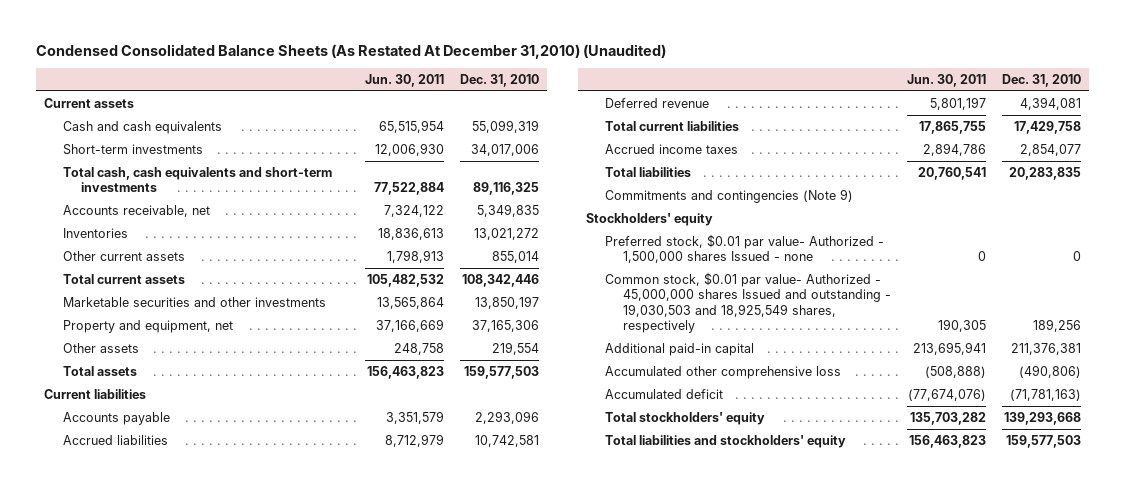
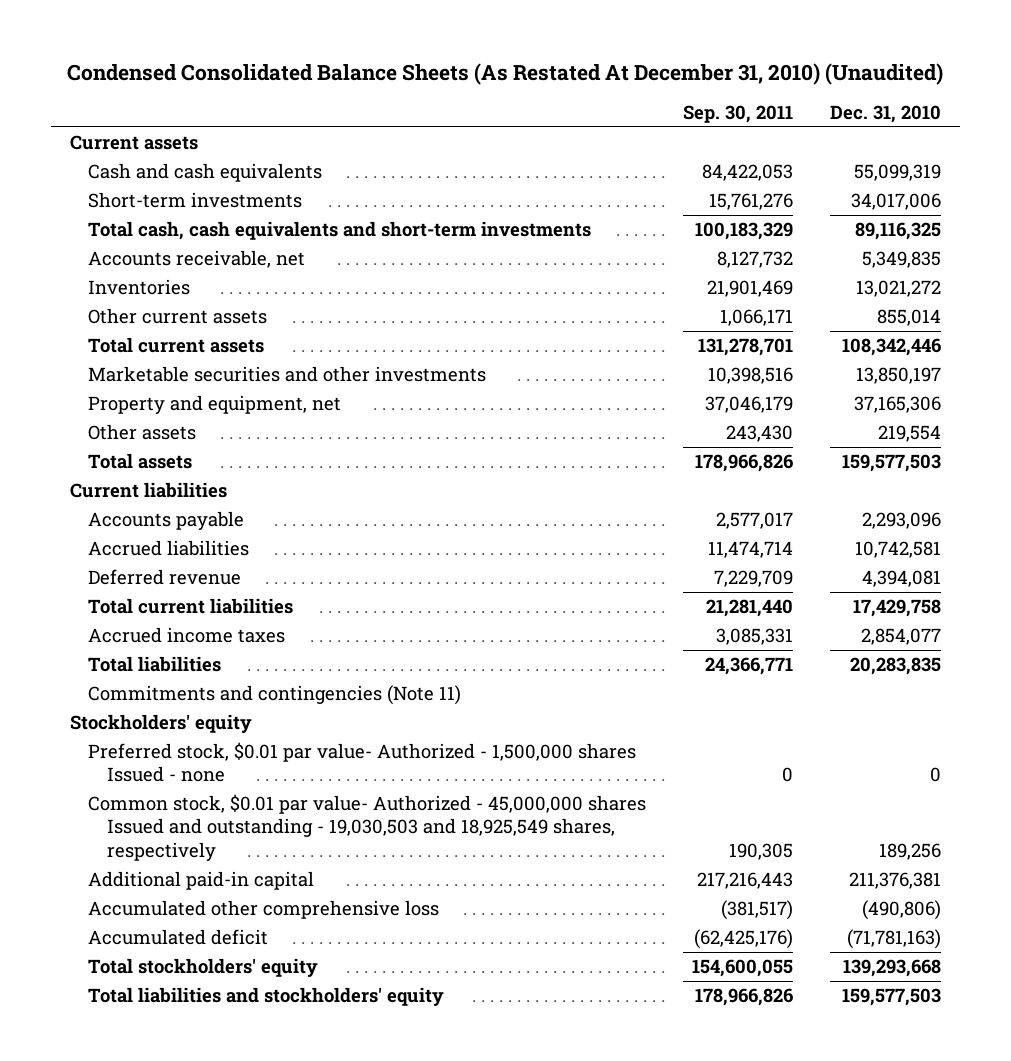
[36,43,667,59] Condensed Consolidated Balance Sheets (As Restated At December 31,2010) (Unaudited) -> [67,62,944,85] Condensed Consolidated Balance Sheets (As Restated At December 31, 2010) (Unaudited)
[365,73,445,87] Jun. 30, 2011 -> none
none -> [683,105,794,124] Sep. 30, 2011
[604,188,853,203] Commitments and contingencies (Note 9) -> [88,685,462,706] Commitments and contingencies (Note 11)

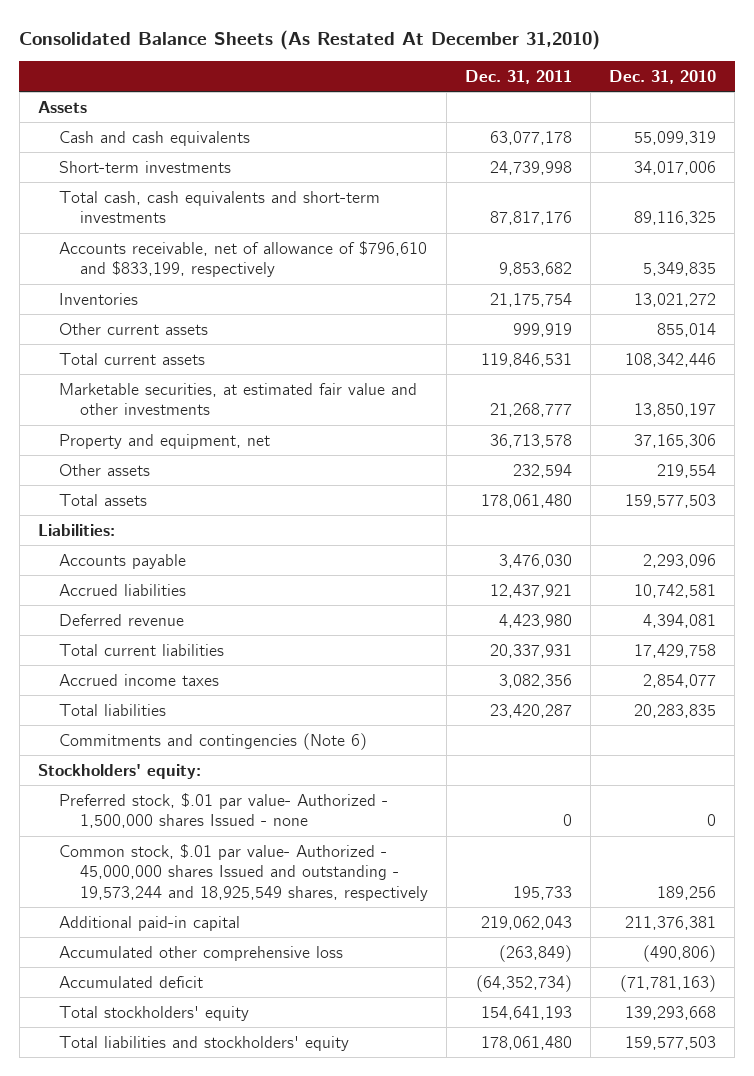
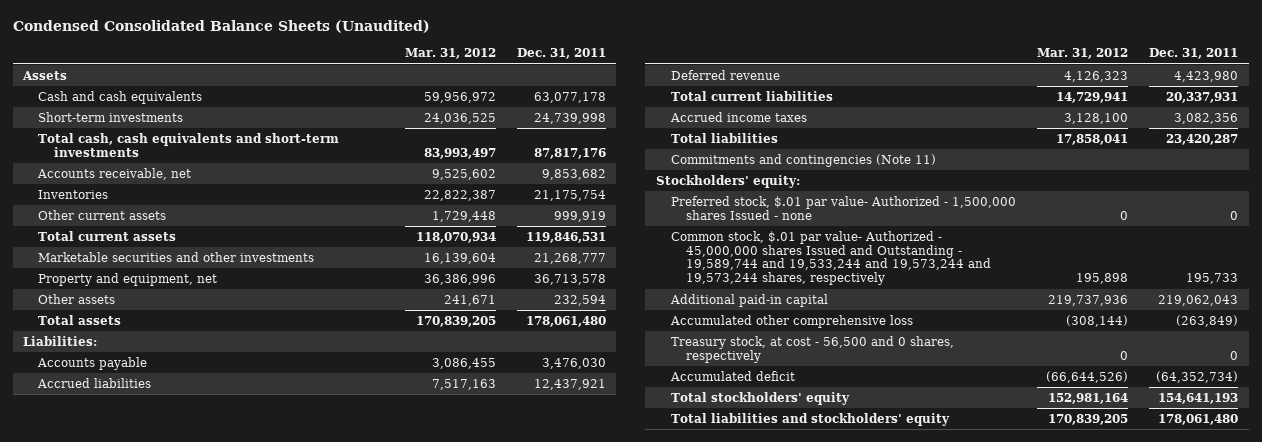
[19,29,601,50] Consolidated Balance Sheets (As Restated At December 31,2010) -> [12,19,430,33] Condensed Consolidated Balance Sheets (Unaudited)
[609,69,717,84] Dec. 31, 2010 -> none
none -> [404,48,496,60] Mar. 31, 2012
[58,240,427,278] Accounts receivable, net of allowance of $796,610 and $833,199, respectively -> [37,167,192,180] Accounts receivable, net
[58,382,417,416] Marketable securities, at estimated fair value and other investments -> [38,251,315,262] Marketable securities and other investments
[58,732,367,750] Commitments and contingencies (Note 6) -> [671,153,937,167] Commitments and contingencies (Note 11)
[58,843,429,901] Common stock, $.01 par value- Authorized - 45,000,000 shares Issued and outstanding - 19,573,244 and 18,925,549 shares, respectively -> [671,230,992,286] Common stock, $.01 par value- Authorized - 45,000,000 shares Issued and Outstanding - 19,589,744 and 19,533,244 and 19,573,244 and 19,573,244 shares, respectively
none -> [671,335,955,363] Treasury stock, at cost - 56,500 and 0 shares, respectively

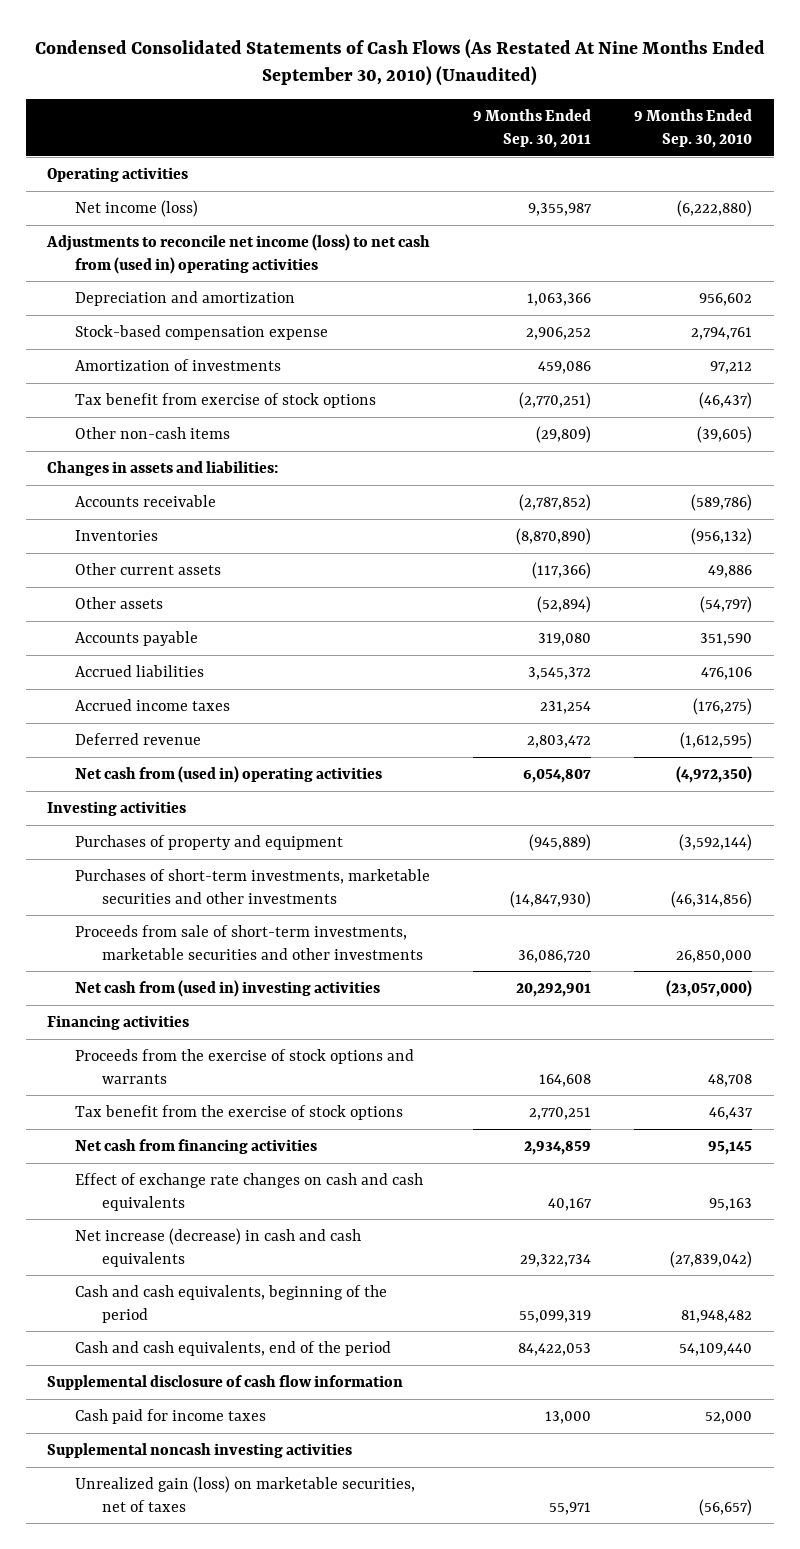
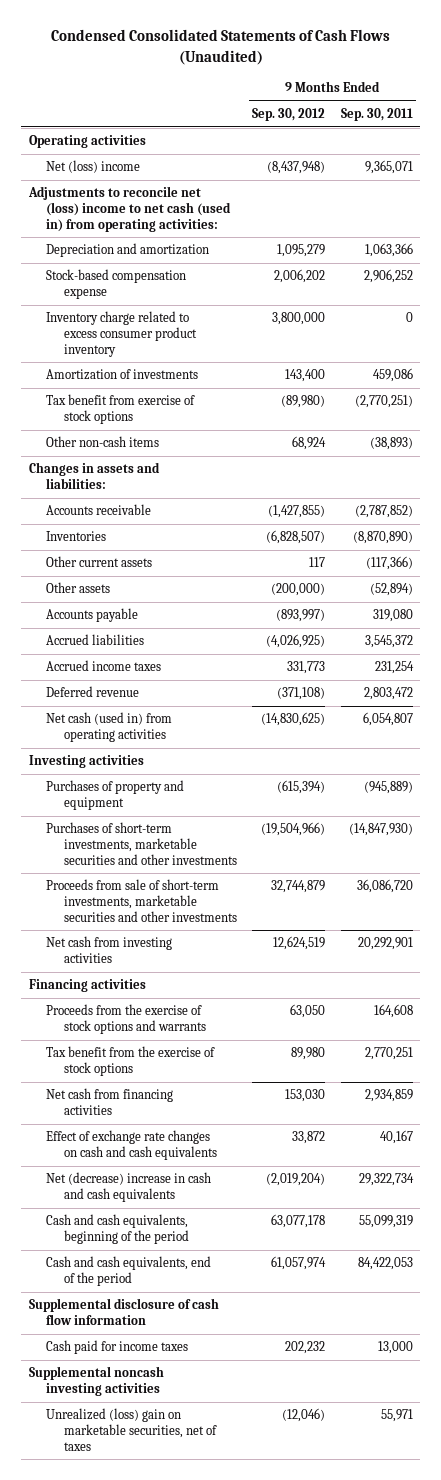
[34,38,765,87] Condensed Consolidated Statements of Cash Flows (As Restated At Nine Months Ended September 30, 2010) (Unaudited) -> [50,29,390,65] Condensed Consolidated Statements of Cash Flows (Unaudited)
[634,109,753,148] 9 Months Ended Sep. 30, 2010 -> none
none -> [252,108,326,122] Sep. 30, 2012
[74,200,198,218] Net income (loss) -> [46,160,141,174] Net (loss) income
[528,203,593,217] 9,355,987 -> [364,160,413,175] 9,365,071
[46,234,431,274] Adjustments to reconcile net income (loss) to net cash from (used in) operating activities -> [27,186,232,232] Adjustments to reconcile net (loss) income to net cash (used in) from operating activities:
none -> [46,311,198,357] Inventory charge related to excess consumer product inventory
[536,426,592,444] (29,809) -> [369,437,413,451] (38,893)
[74,766,382,784] Net cash from (used in) operating activities -> [46,712,173,743] Net cash (used in) from operating activities
[74,980,380,998] Net cash from (used in) investing activities -> [46,936,173,964] Net cash from investing activities
[74,1228,361,1267] Net increase (decrease) in cash and cash equivalents -> [46,1172,212,1203] Net (decrease) increase in cash and cash equivalents
[74,1476,415,1512] Unrealized gain (loss) on marketable securities, net of taxes -> [46,1408,218,1451] Unrealized (loss) gain on marketable securities, net of taxes

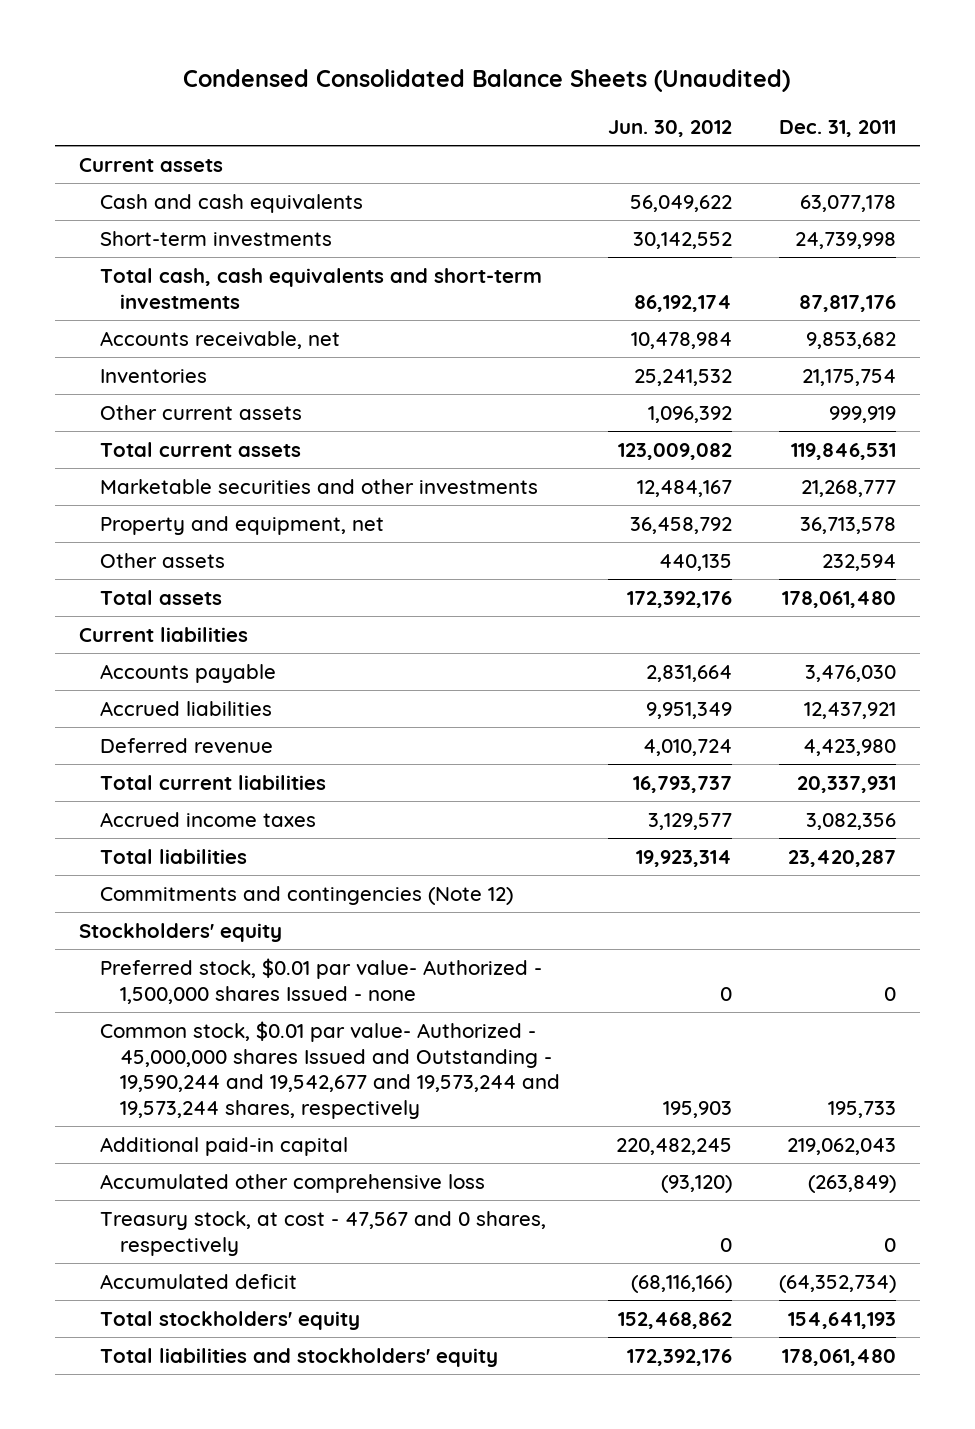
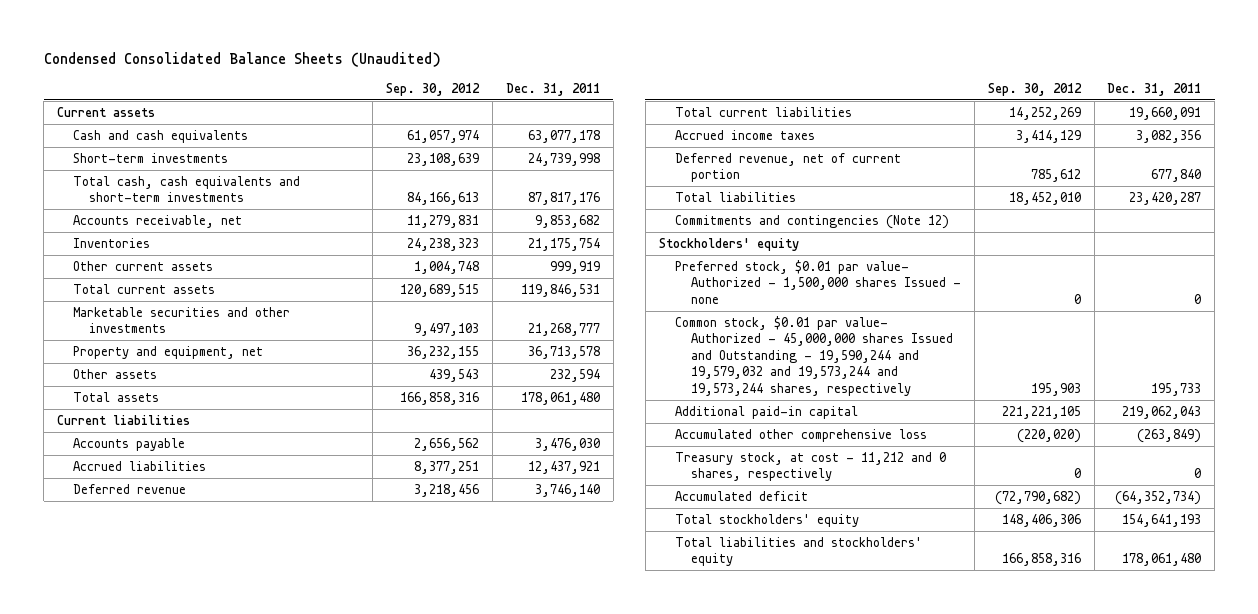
[607,119,732,137] Jun. 30, 2012 -> none
none -> [386,82,481,96] Sep. 30, 2012
[803,739,897,757] 4,423,980 -> [534,483,600,497] 3,746,140
[797,776,897,794] 20,337,931 -> [1129,106,1202,120] 19,660,091
none -> [674,152,901,183] Deferred revenue, net of current portion
[99,1021,561,1119] Common stock, $0.01 par value- Authorized - 45,000,000 shares Issued and Outstanding - 19,590,244 and 19,542,677 and 19,573,244 and 19,573,244 shares, respectively -> [674,315,954,396] Common stock, $0.01 par value- Authorized - 45,000,000 shares Issued and Outstanding - 19,590,244 and 19,579,032 and 19,573,244 and 19,573,244 shares, respectively
[99,1211,546,1256] Treasury stock, at cost - 47,567 and 0 shares, respectively -> [674,451,946,482] Treasury stock, at cost - 11,212 and 0 shares, respectively

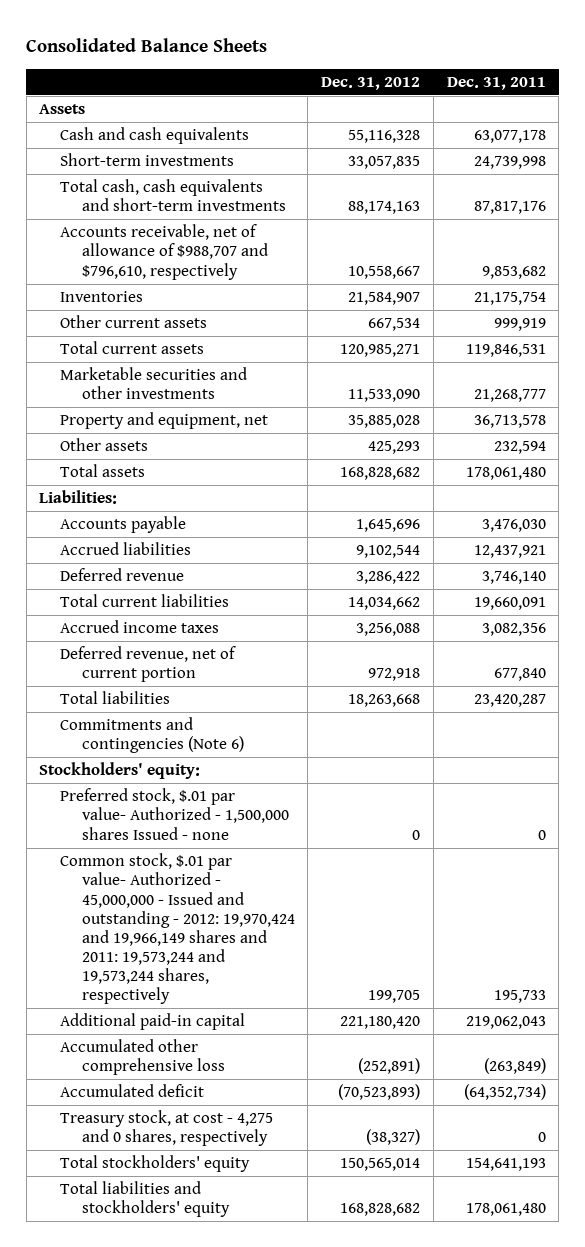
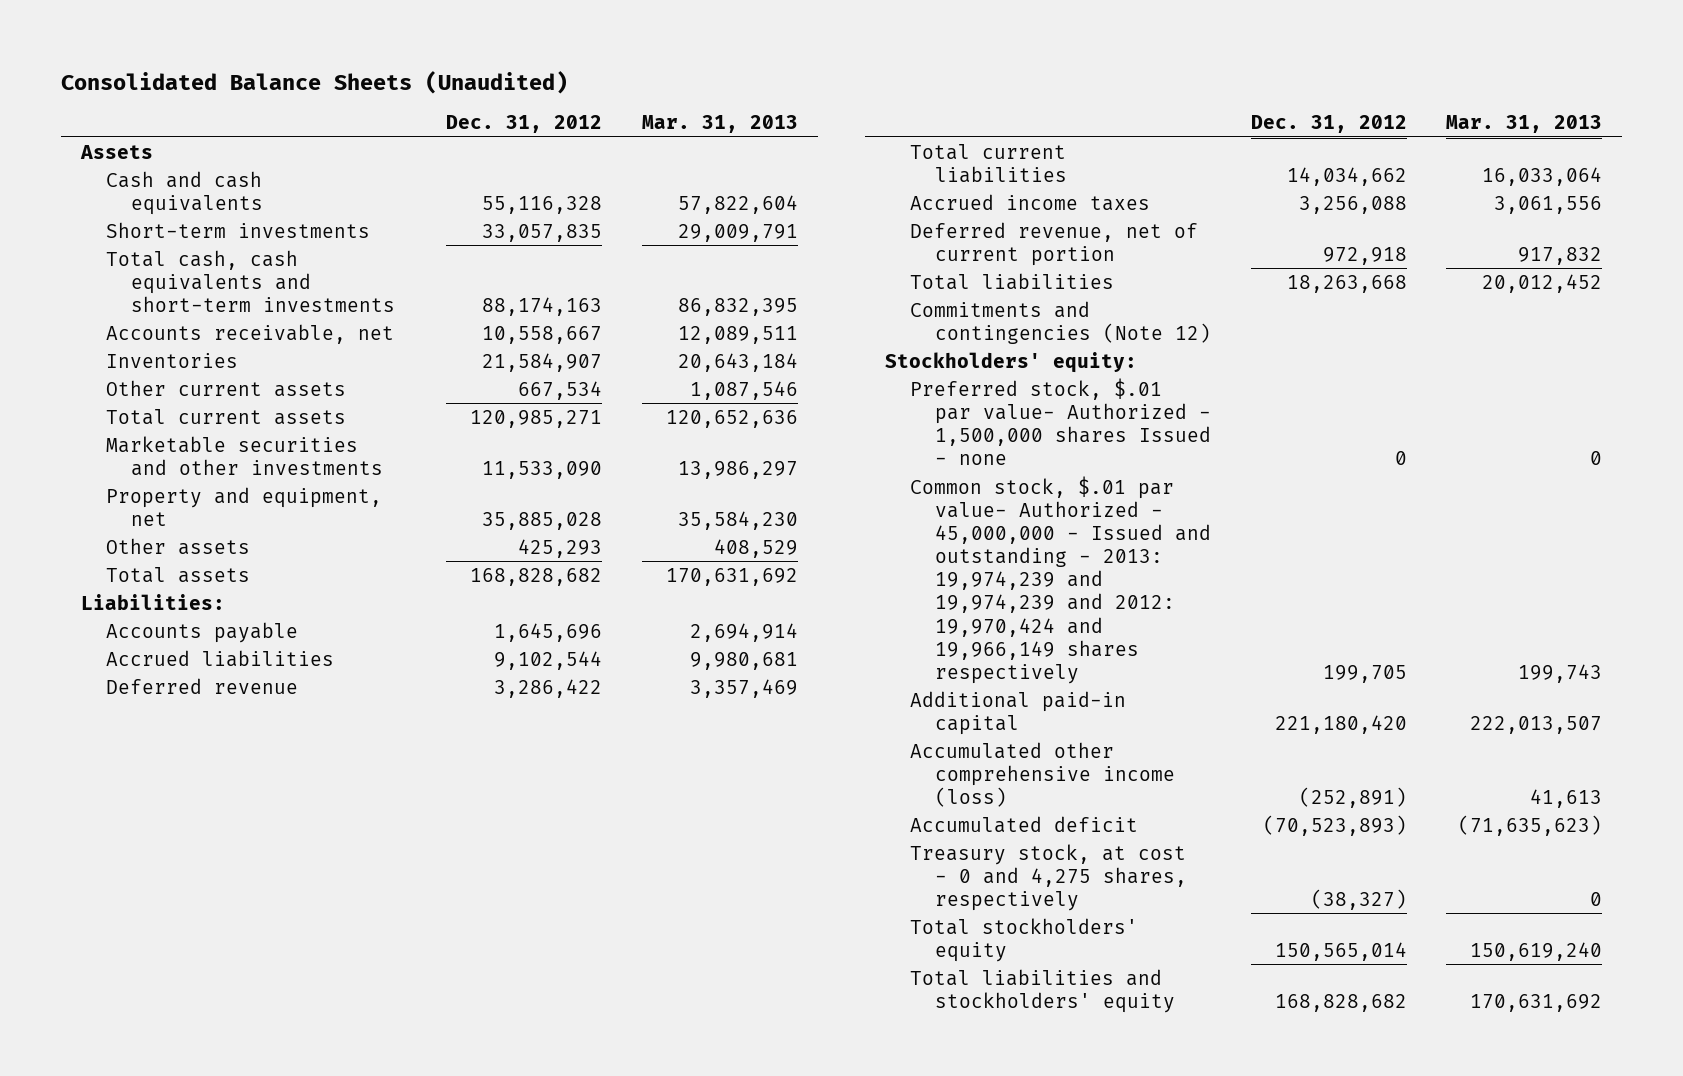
[26,37,268,52] Consolidated Balance Sheets -> [60,71,568,95] Consolidated Balance Sheets (Unaudited)
[446,76,546,90] Dec. 31, 2011 -> none
none -> [642,115,799,134] Mar. 31, 2013
[60,224,268,280] Accounts receivable, net of allowance of $988,707 and $796,610, respectively -> [105,323,394,344] Accounts receivable, net
[60,717,244,754] Commitments and contingencies (Note 6) -> [909,300,1211,344] Commitments and contingencies (Note 12)
[60,853,295,1005] Common stock, $.01 par value- Authorized - 45,000,000 - Issued and outstanding - 2012: 19,970,424 and 19,966,149 shares and 2011: 19,573,244 and 19,573,244 shares, respectively -> [909,475,1211,684] Common stock, $.01 par value- Authorized - 45,000,000 - Issued and outstanding - 2013: 19,974,239 and 19,974,239 and 2012: 19,970,424 and 19,966,149 shares respectively
[60,1039,225,1076] Accumulated other comprehensive loss -> [909,741,1175,807] Accumulated other comprehensive income (loss)
[60,1110,274,1147] Treasury stock, at cost - 4,275 and 0 shares, respectively -> [909,843,1187,911] Treasury stock, at cost - 0 and 4,275 shares, respectively

